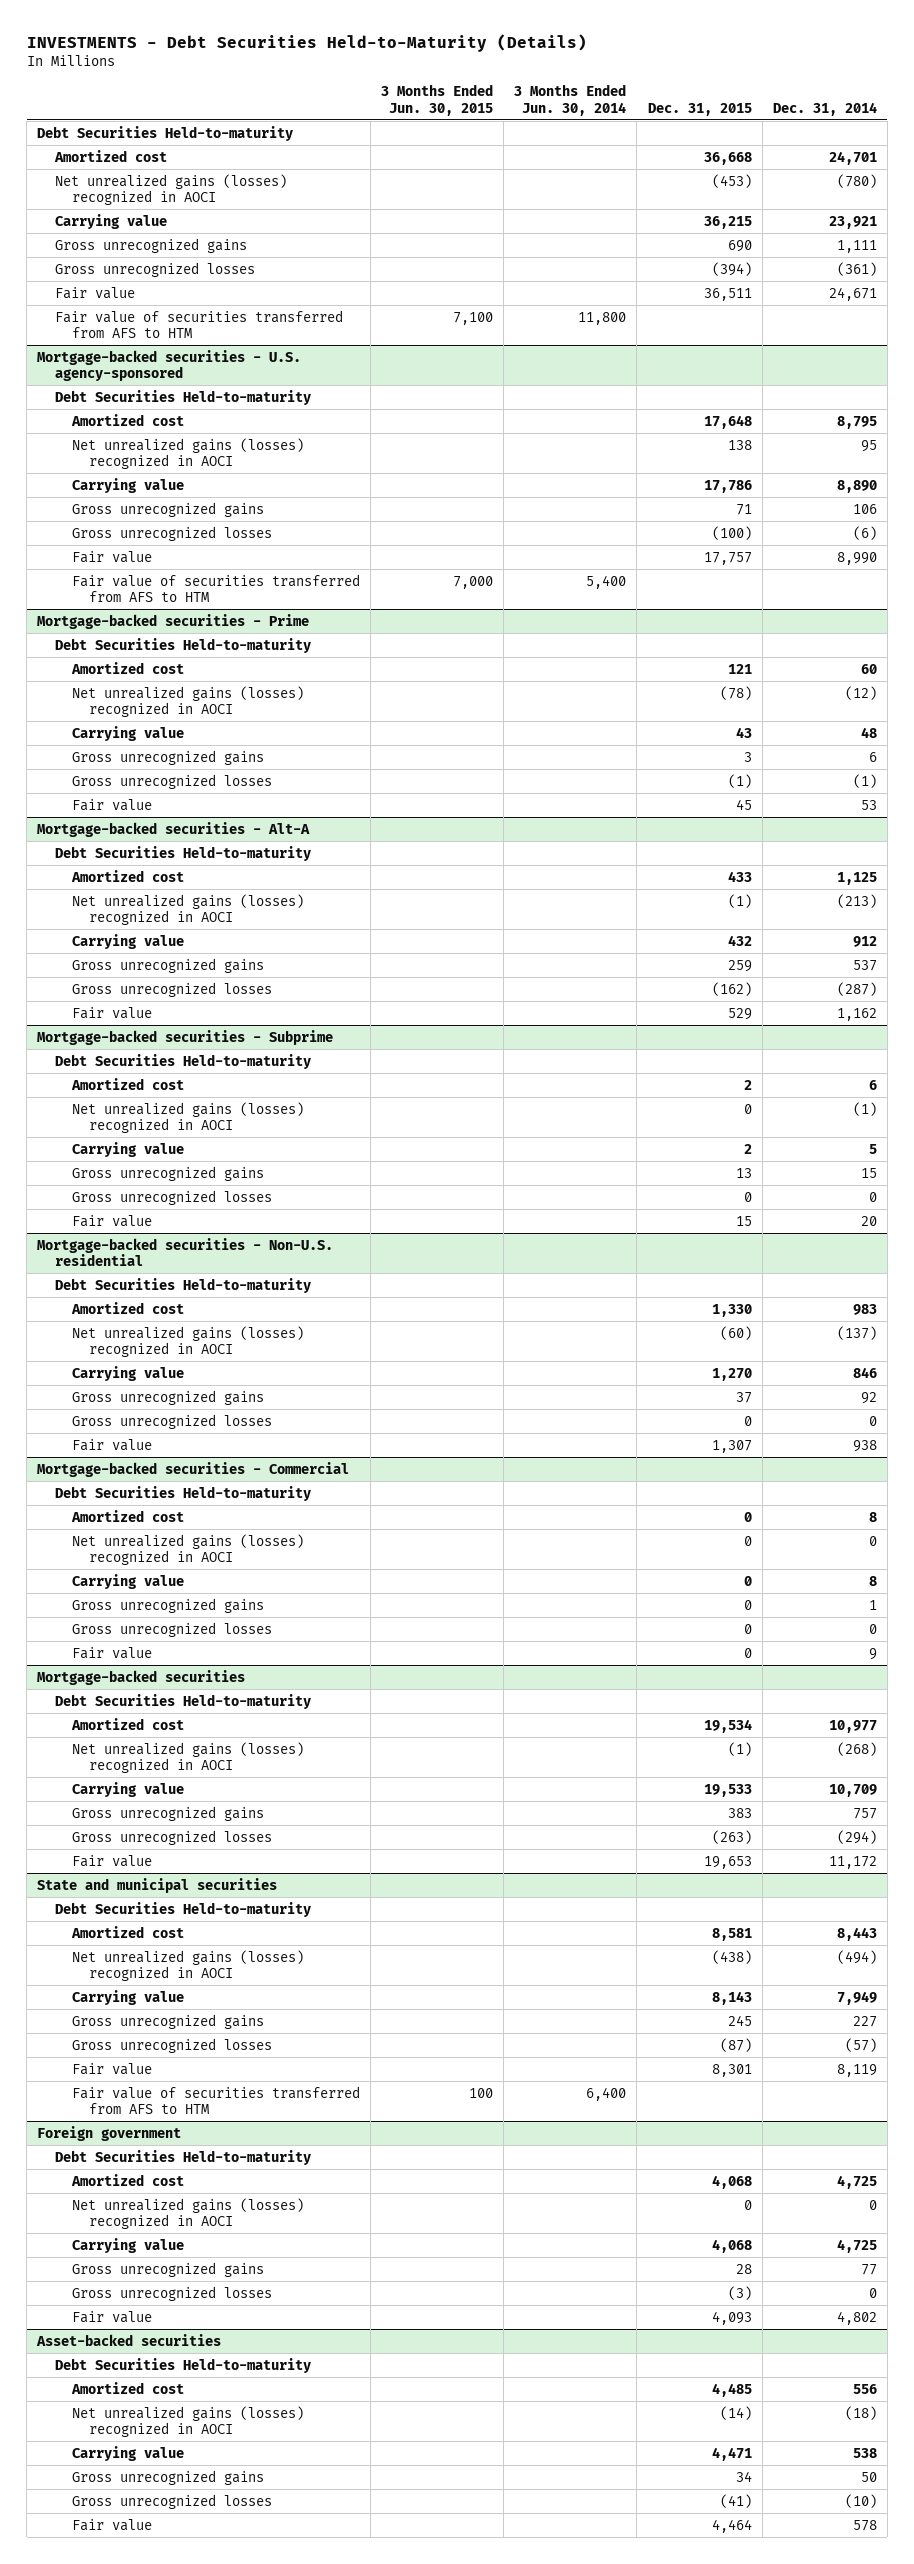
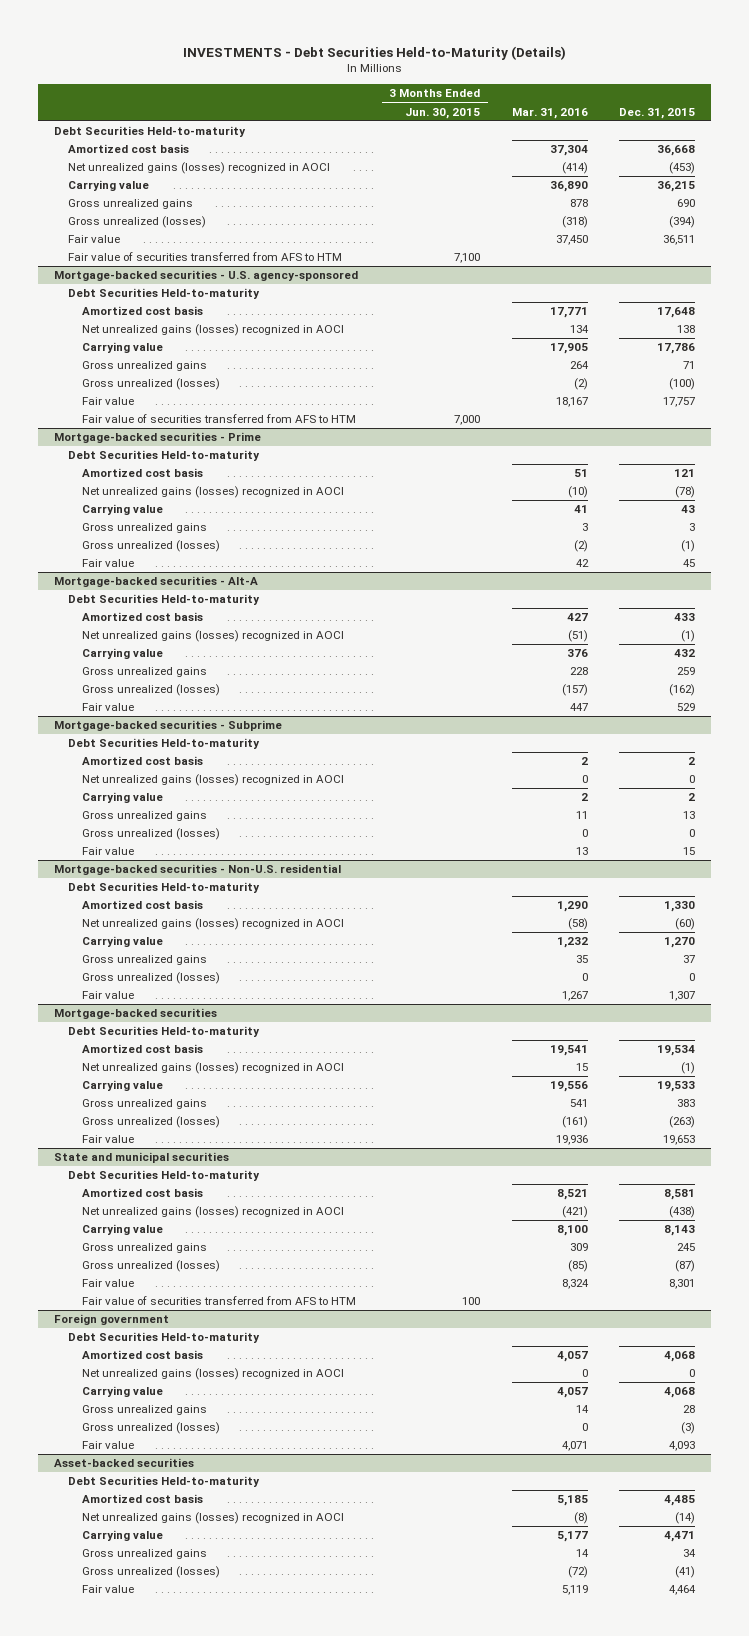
[514,84,627,116] 3 Months Ended Jun. 30, 2014 -> none
[772,101,877,116] Dec. 31, 2014 -> none
none -> [511,107,588,119] Mar. 31, 2016
[53,149,167,162] Amortized cost -> [67,144,189,154] Amortized cost basis
[54,237,247,253] Gross unrecognized gains -> [67,199,193,210] Gross unrealized gains
[54,261,255,277] Gross unrecognized losses -> [67,216,206,229] Gross unrealized (losses)
[70,413,184,426] Amortized cost -> [81,306,203,316] Amortized cost basis
[71,501,264,517] Gross unrecognized gains -> [81,361,207,372] Gross unrealized gains
[71,525,272,541] Gross unrecognized losses -> [81,378,220,391] Gross unrealized (losses)
[70,661,184,674] Amortized cost -> [81,468,203,478] Amortized cost basis
[71,749,264,765] Gross unrecognized gains -> [81,523,207,534] Gross unrealized gains
[71,773,272,789] Gross unrecognized losses -> [81,540,220,553] Gross unrealized (losses)
[70,869,184,882] Amortized cost -> [81,612,203,622] Amortized cost basis
[71,957,264,973] Gross unrecognized gains -> [81,667,207,678] Gross unrealized gains
[71,981,272,997] Gross unrecognized losses -> [81,684,220,697] Gross unrealized (losses)
[70,1077,184,1090] Amortized cost -> [81,756,203,766] Amortized cost basis
[71,1165,264,1181] Gross unrecognized gains -> [81,811,207,822] Gross unrealized gains
[71,1189,272,1205] Gross unrecognized losses -> [81,828,220,841] Gross unrealized (losses)
[70,1301,184,1314] Amortized cost -> [81,900,203,910] Amortized cost basis
[71,1389,264,1405] Gross unrecognized gains -> [81,955,207,966] Gross unrealized gains
[71,1413,272,1429] Gross unrecognized losses -> [81,972,220,985] Gross unrealized (losses)
[37,1461,350,1477] Mortgage-backed securities - Commercial -> none
[54,1485,311,1501] Debt Securities Held-to-maturity -> none
[70,1509,184,1522] Amortized cost -> none
[71,1533,304,1565] Net unrealized gains (losses) recognized in AOCI -> none
[71,1573,184,1589] Carrying value -> none
[71,1597,264,1613] Gross unrecognized gains -> none
[71,1621,272,1637] Gross unrecognized losses -> none
[71,1646,152,1659] Fair value -> none
[70,1717,184,1730] Amortized cost -> [81,1044,203,1054] Amortized cost basis
[71,1805,264,1821] Gross unrecognized gains -> [81,1099,207,1110] Gross unrealized gains
[71,1829,272,1845] Gross unrecognized losses -> [81,1116,220,1129] Gross unrealized (losses)
[70,1925,184,1938] Amortized cost -> [81,1188,203,1198] Amortized cost basis
[71,2013,264,2029] Gross unrecognized gains -> [81,1243,207,1254] Gross unrealized gains
[71,2037,272,2053] Gross unrecognized losses -> [81,1260,220,1273] Gross unrealized (losses)
[70,2173,184,2186] Amortized cost -> [81,1350,203,1360] Amortized cost basis
[71,2261,264,2277] Gross unrecognized gains -> [81,1405,207,1416] Gross unrealized gains
[71,2285,272,2301] Gross unrecognized losses -> [81,1422,220,1435] Gross unrealized (losses)
[70,2381,184,2394] Amortized cost -> [81,1494,203,1504] Amortized cost basis
[71,2469,264,2485] Gross unrecognized gains -> [81,1549,207,1560] Gross unrealized gains
[71,2493,272,2509] Gross unrecognized losses -> [81,1566,220,1579] Gross unrealized (losses)

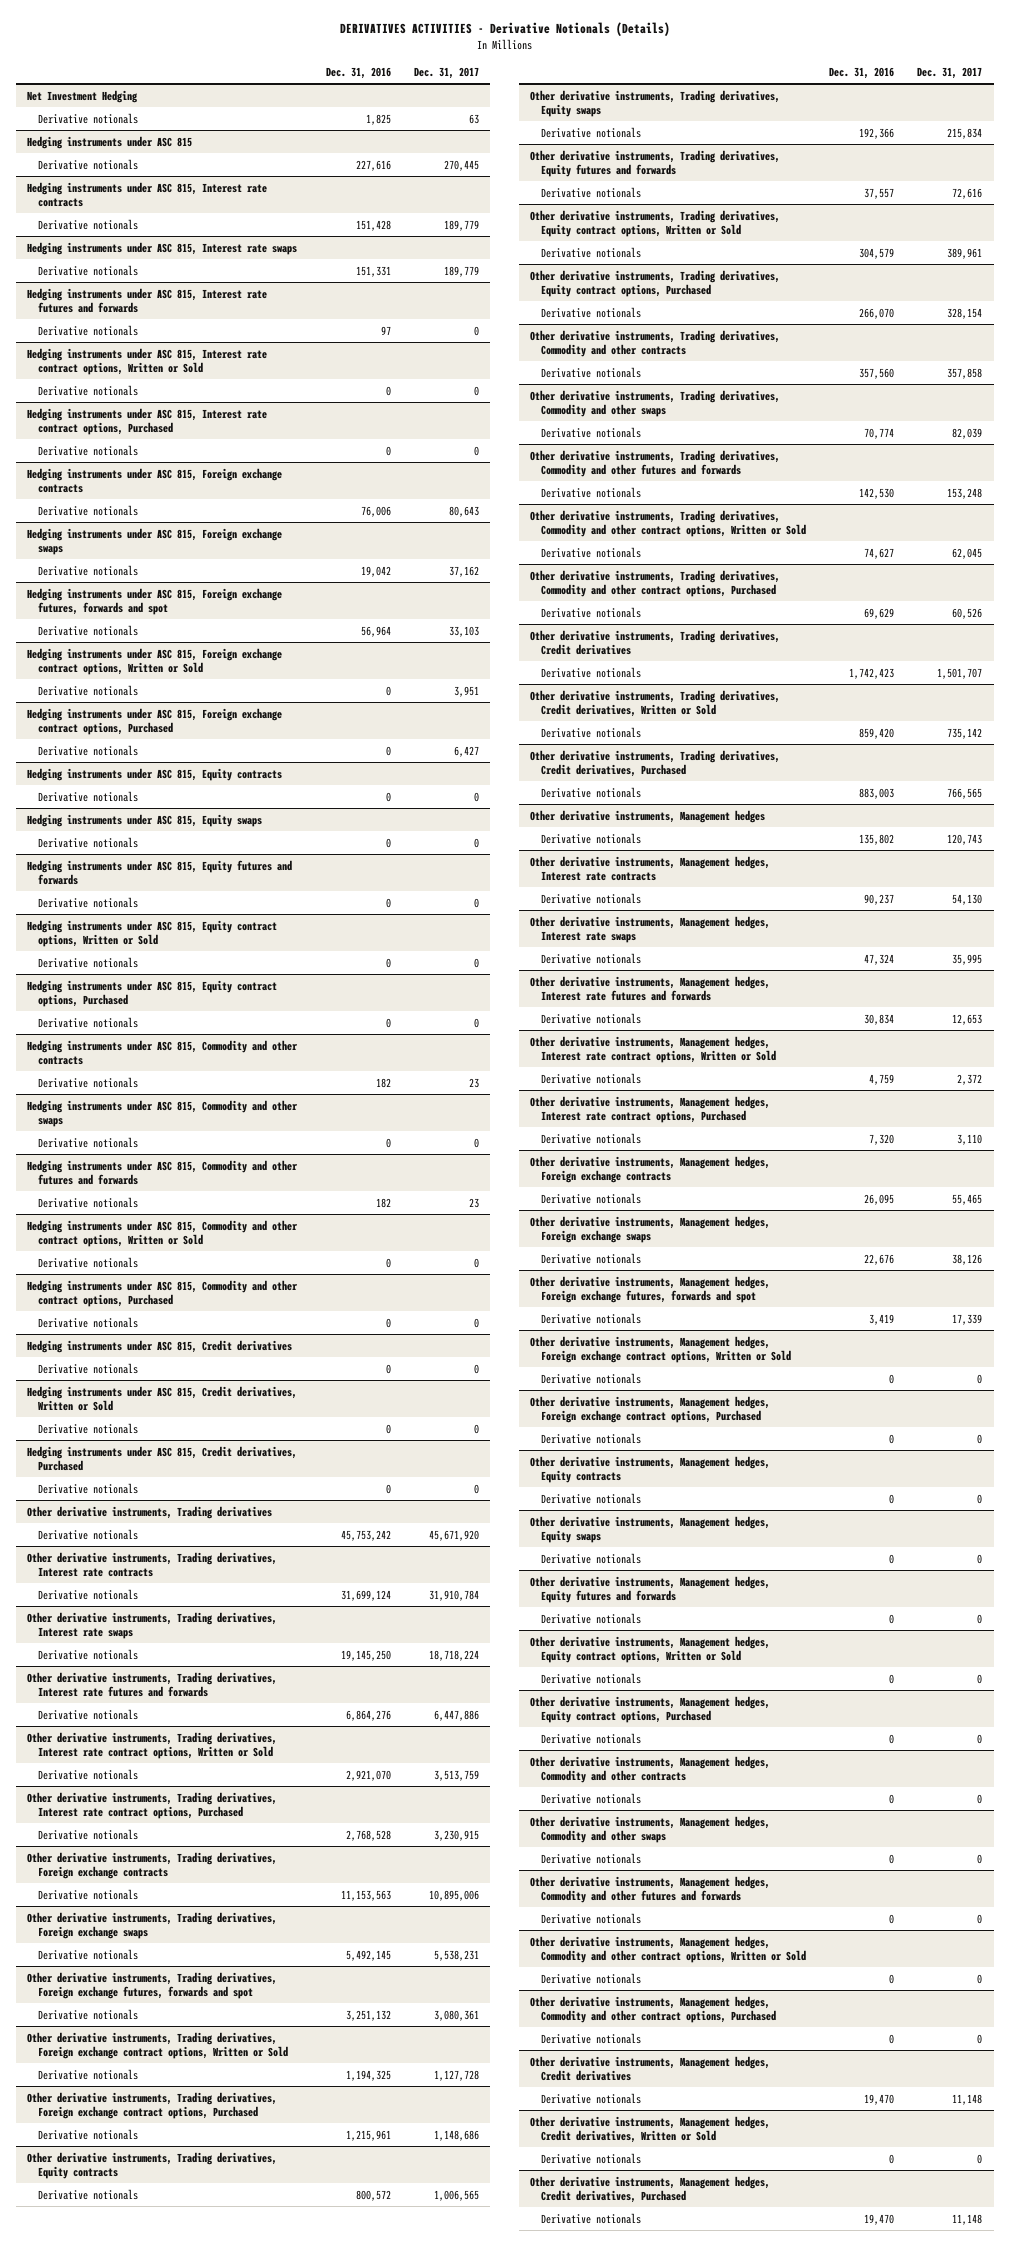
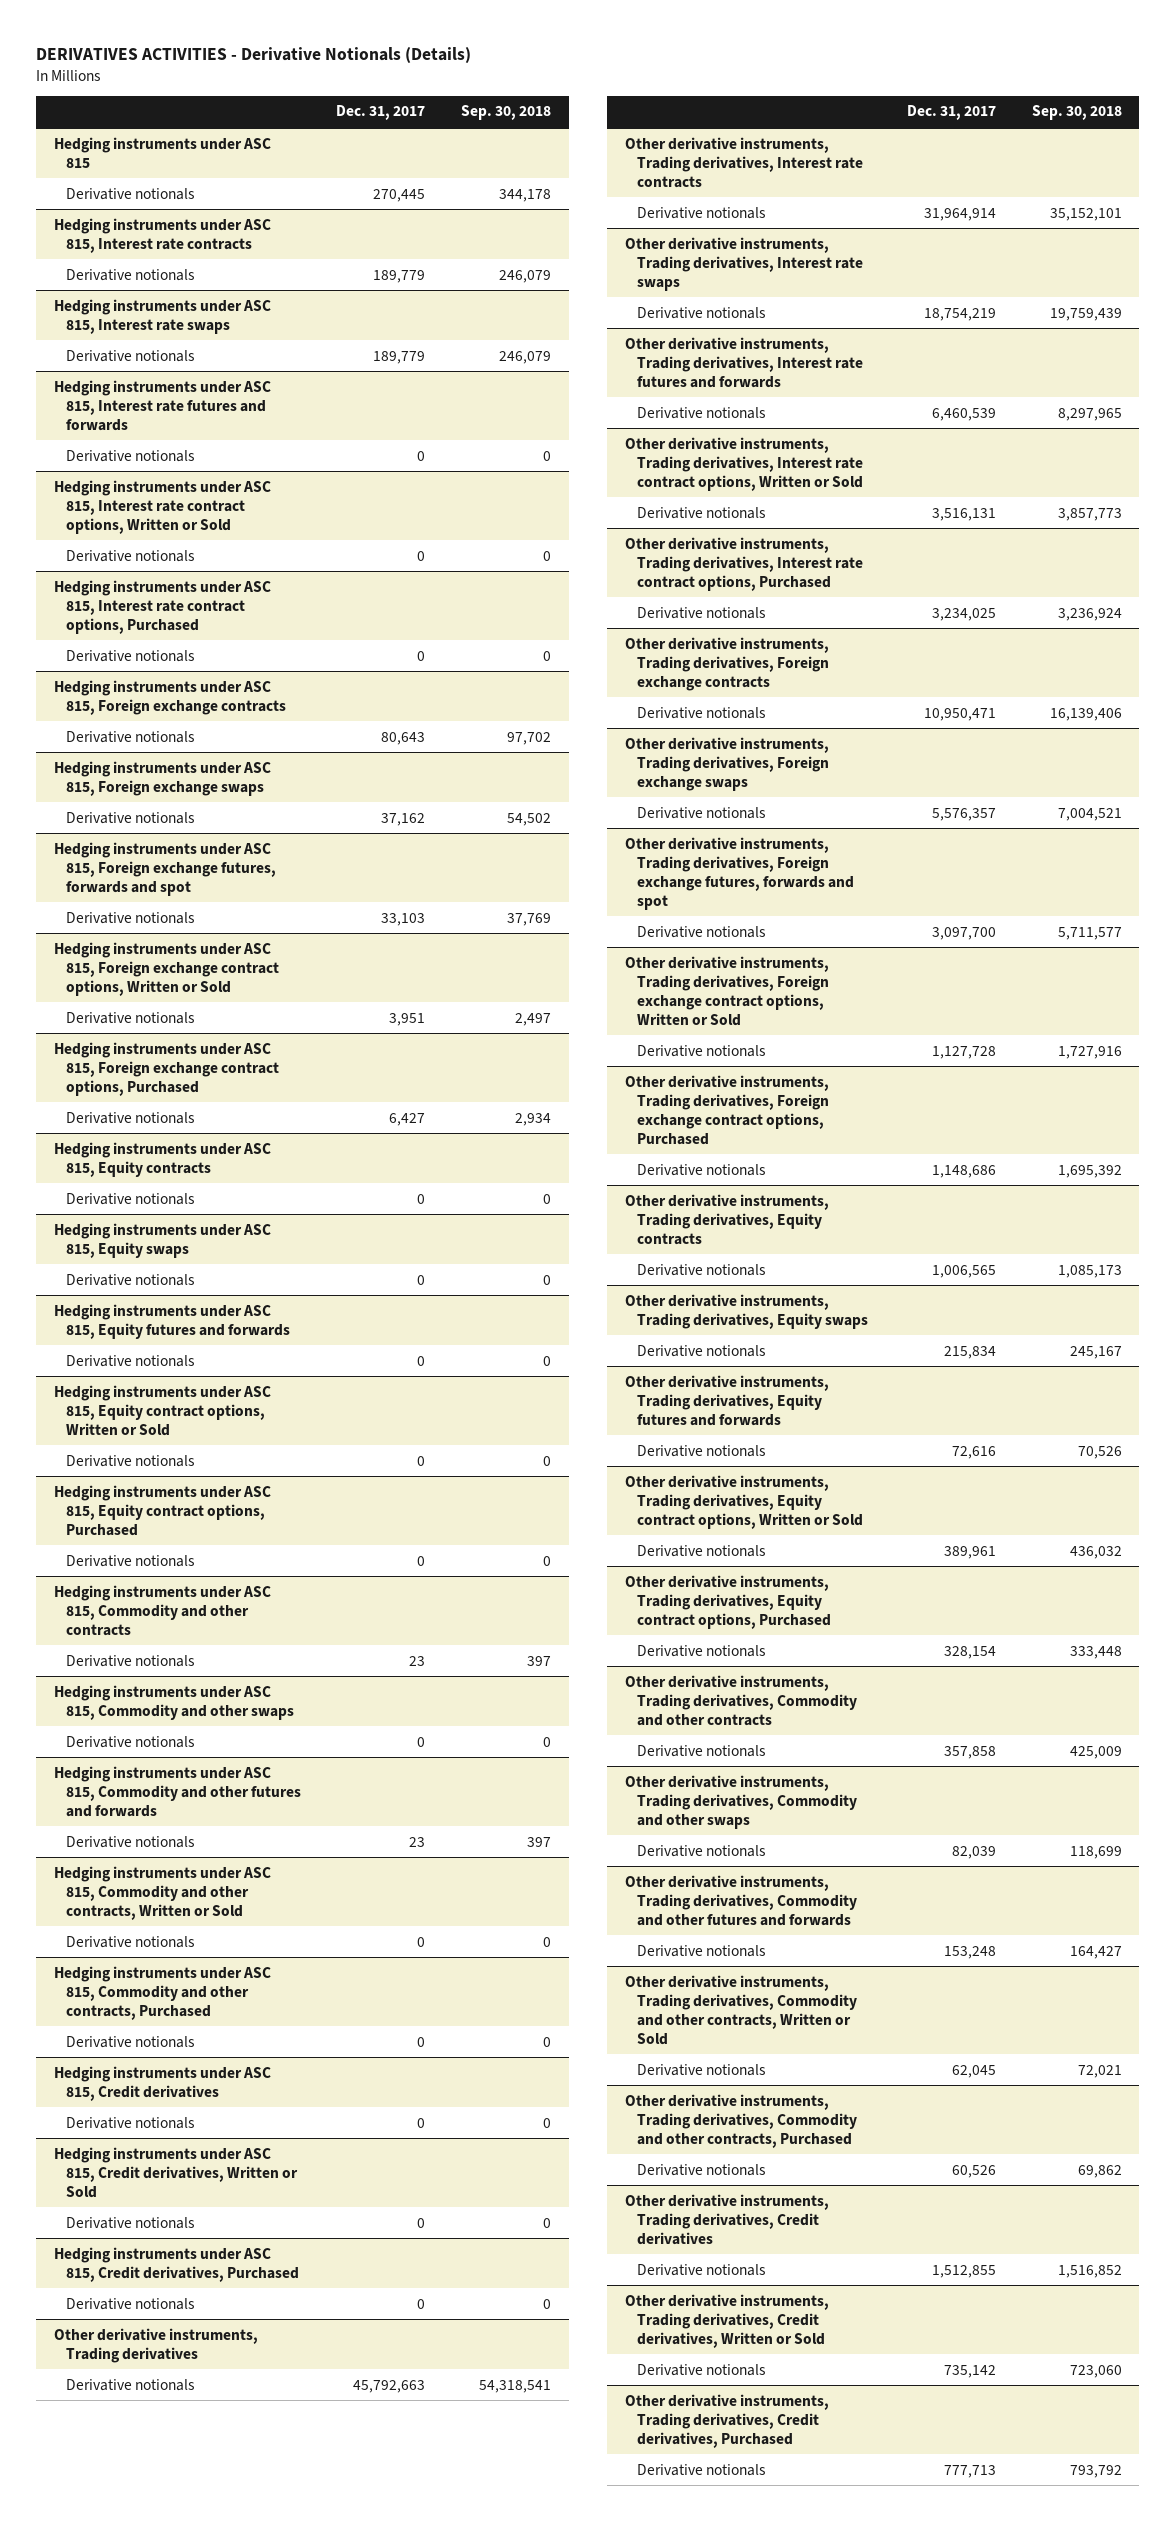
[325,66,391,79] Dec. 31, 2016 -> none
none -> [460,105,551,121] Sep. 30, 2018
[27,89,139,103] Net Investment Hedging -> none
[37,112,138,124] Derivative notionals -> none
[27,1219,299,1247] Hedging instruments under ASC 815, Commodity and other contract options, Written or Sold -> [53,1865,271,1920] Hedging instruments under ASC 815, Commodity and other contracts, Written or Sold
[27,1279,299,1307] Hedging instruments under ASC 815, Commodity and other contract options, Purchased -> [53,1965,271,2020] Hedging instruments under ASC 815, Commodity and other contracts, Purchased
[428,1529,479,1541] 45,671,920 -> [353,2379,426,2393] 45,792,663
[428,1589,479,1601] 31,910,784 -> [924,207,997,221] 31,964,914
[428,1649,479,1661] 18,718,224 -> [924,307,997,321] 18,754,219
[433,1709,479,1721] 6,447,886 -> [932,407,997,421] 6,460,539
[433,1769,479,1781] 3,513,759 -> [932,507,997,521] 3,516,131
[433,1829,479,1841] 3,230,915 -> [932,607,997,621] 3,234,025
[428,1889,479,1901] 10,895,006 -> [924,707,997,721] 10,950,471
[433,1949,479,1961] 5,538,231 -> [932,807,997,821] 5,576,357
[433,2009,479,2021] 3,080,361 -> [932,926,997,940] 3,097,700
[530,509,806,537] Other derivative instruments, Trading derivatives, Commodity and other contract options, Written or Sold -> [624,1974,857,2045] Other derivative instruments, Trading derivatives, Commodity and other contracts, Written or Sold
[530,569,781,597] Other derivative instruments, Trading derivatives, Commodity and other contract options, Purchased -> [624,2093,857,2148] Other derivative instruments, Trading derivatives, Commodity and other contracts, Purchased
[937,667,983,679] 1,501,707 -> [932,2264,997,2278] 1,512,855
[530,809,766,823] Other derivative instruments, Management hedges -> none
[540,832,641,844] Derivative notionals -> none
[530,855,771,881] Other derivative instruments, Management hedges, Interest rate contracts -> none
[540,892,641,904] Derivative notionals -> none
[530,915,771,943] Other derivative instruments, Management hedges, Interest rate swaps -> none
[540,952,641,964] Derivative notionals -> none
[530,975,771,1001] Other derivative instruments, Management hedges, Interest rate futures and forwards -> none
[540,1012,641,1024] Derivative notionals -> none
[530,1035,776,1063] Other derivative instruments, Management hedges, Interest rate contract options, Written or Sold -> none
[540,1072,641,1084] Derivative notionals -> none
[530,1095,771,1123] Other derivative instruments, Management hedges, Interest rate contract options, Purchased -> none
[540,1132,641,1144] Derivative notionals -> none
[530,1155,771,1183] Other derivative instruments, Management hedges, Foreign exchange contracts -> none
[540,1192,641,1204] Derivative notionals -> none
[530,1215,771,1243] Other derivative instruments, Management hedges, Foreign exchange swaps -> none
[540,1252,641,1264] Derivative notionals -> none
[530,1275,771,1303] Other derivative instruments, Management hedges, Foreign exchange futures, forwards and spot -> none
[540,1312,641,1324] Derivative notionals -> none
[530,1335,791,1363] Other derivative instruments, Management hedges, Foreign exchange contract options, Written or Sold -> none
[540,1372,641,1384] Derivative notionals -> none
[530,1395,771,1423] Other derivative instruments, Management hedges, Foreign exchange contract options, Purchased -> none
[540,1432,641,1444] Derivative notionals -> none
[530,1455,771,1483] Other derivative instruments, Management hedges, Equity contracts -> none
[540,1492,641,1504] Derivative notionals -> none
[530,1515,771,1543] Other derivative instruments, Management hedges, Equity swaps -> none
[540,1552,641,1564] Derivative notionals -> none
[530,1575,771,1603] Other derivative instruments, Management hedges, Equity futures and forwards -> none
[540,1612,641,1624] Derivative notionals -> none
[530,1635,771,1663] Other derivative instruments, Management hedges, Equity contract options, Written or Sold -> none
[540,1672,641,1684] Derivative notionals -> none
[530,1695,771,1723] Other derivative instruments, Management hedges, Equity contract options, Purchased -> none
[540,1732,641,1744] Derivative notionals -> none
[530,1755,771,1783] Other derivative instruments, Management hedges, Commodity and other contracts -> none
[540,1792,641,1804] Derivative notionals -> none
[530,1815,771,1843] Other derivative instruments, Management hedges, Commodity and other swaps -> none
[540,1852,641,1864] Derivative notionals -> none
[530,1875,771,1903] Other derivative instruments, Management hedges, Commodity and other futures and forwards -> none
[540,1912,641,1924] Derivative notionals -> none
[530,1935,806,1963] Other derivative instruments, Management hedges, Commodity and other contract options, Written or Sold -> none
[540,1972,641,1984] Derivative notionals -> none
[530,1995,776,2023] Other derivative instruments, Management hedges, Commodity and other contract options, Purchased -> none
[540,2032,641,2044] Derivative notionals -> none
[530,2055,771,2081] Other derivative instruments, Management hedges, Credit derivatives -> none
[540,2092,641,2104] Derivative notionals -> none
[530,2115,771,2143] Other derivative instruments, Management hedges, Credit derivatives, Written or Sold -> none
[540,2152,641,2164] Derivative notionals -> none
[530,2175,771,2203] Other derivative instruments, Management hedges, Credit derivatives, Purchased -> none
[540,2212,641,2224] Derivative notionals -> none
[947,787,983,799] 766,565 -> [944,2464,997,2478] 777,713

